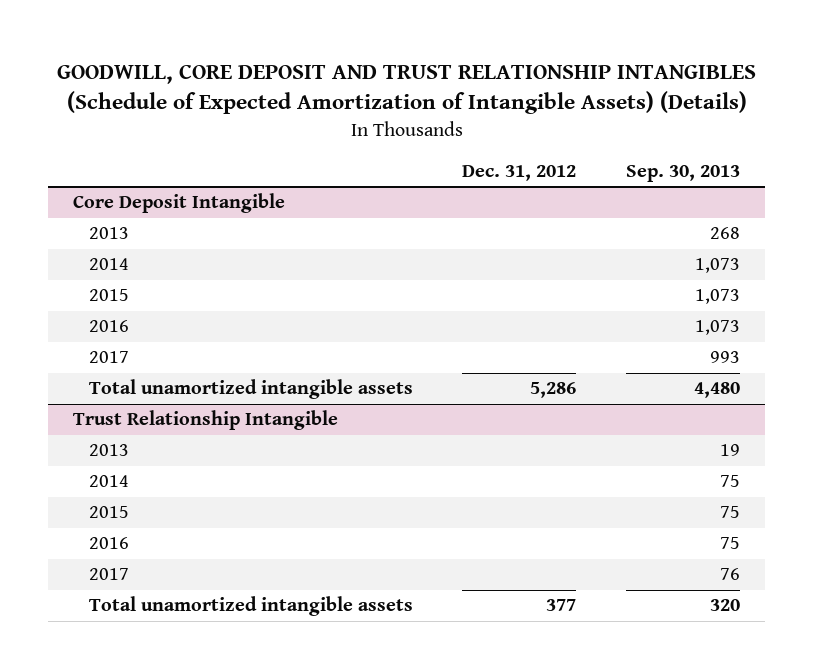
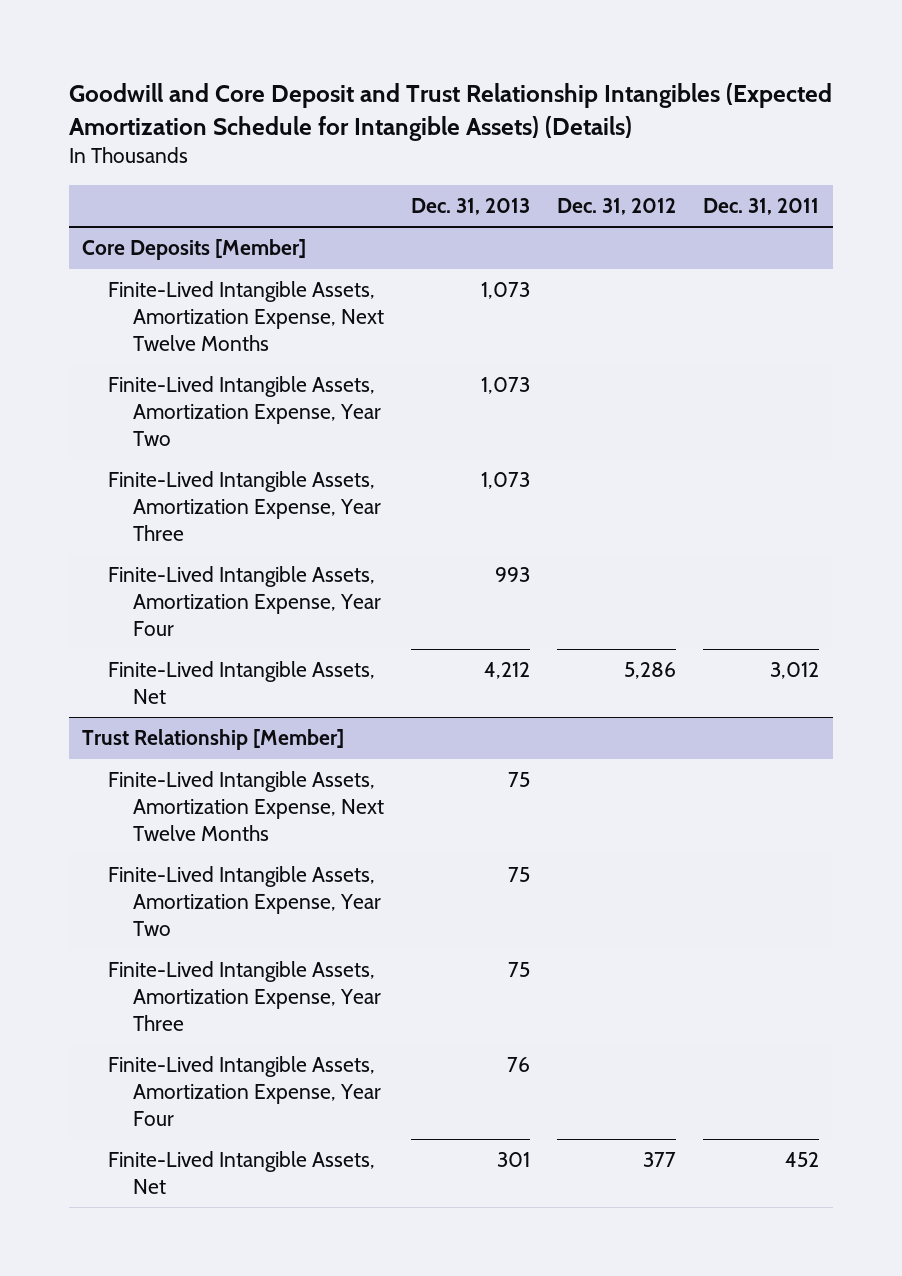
[56,63,756,115] GOODWILL, CORE DEPOSIT AND TRUST RELATIONSHIP INTANGIBLES (Schedule of Expected Amortization of Intangible Assets) (Details) -> [68,82,832,141] Goodwill and Core Deposit and Trust Relationship Intangibles (Expected Amortization Schedule for Intangible Assets) (Details)
[626,164,741,182] Sep. 30, 2013 -> none
none -> [411,197,531,215] Dec. 31, 2013
none -> [703,197,820,215] Dec. 31, 2011
[88,227,129,240] 2013 -> none
[88,351,129,364] 2017 -> none
[88,444,129,457] 2013 -> none
[88,568,129,581] 2017 -> none
[72,193,285,214] Core Deposit Intangible -> [82,239,307,261] Core Deposits [Member]
none -> [107,281,385,351] Finite-Lived Intangible Assets, Amortization Expense, Next Twelve Months
[88,258,129,271] 2014 -> [107,376,382,446] Finite-Lived Intangible Assets, Amortization Expense, Year Two
[88,289,129,302] 2015 -> [107,471,382,541] Finite-Lived Intangible Assets, Amortization Expense, Year Three
[88,320,129,333] 2016 -> [107,566,382,636] Finite-Lived Intangible Assets, Amortization Expense, Year Four
[88,379,413,400] Total unamortized intangible assets -> [107,661,375,705] Finite-Lived Intangible Assets, Net
[72,410,338,431] Trust Relationship Intangible -> [82,729,345,751] Trust Relationship [Member]
none -> [107,771,385,841] Finite-Lived Intangible Assets, Amortization Expense, Next Twelve Months
[88,475,129,488] 2014 -> [107,866,382,936] Finite-Lived Intangible Assets, Amortization Expense, Year Two
[88,506,129,519] 2015 -> [107,961,382,1031] Finite-Lived Intangible Assets, Amortization Expense, Year Three
[88,537,129,550] 2016 -> [107,1056,382,1126] Finite-Lived Intangible Assets, Amortization Expense, Year Four
[88,596,413,617] Total unamortized intangible assets -> [107,1151,375,1195] Finite-Lived Intangible Assets, Net

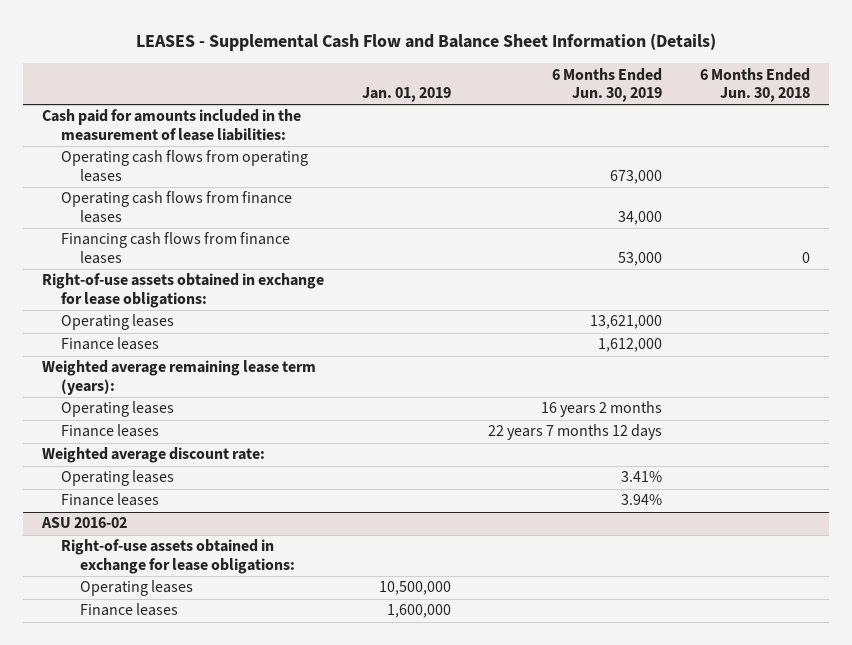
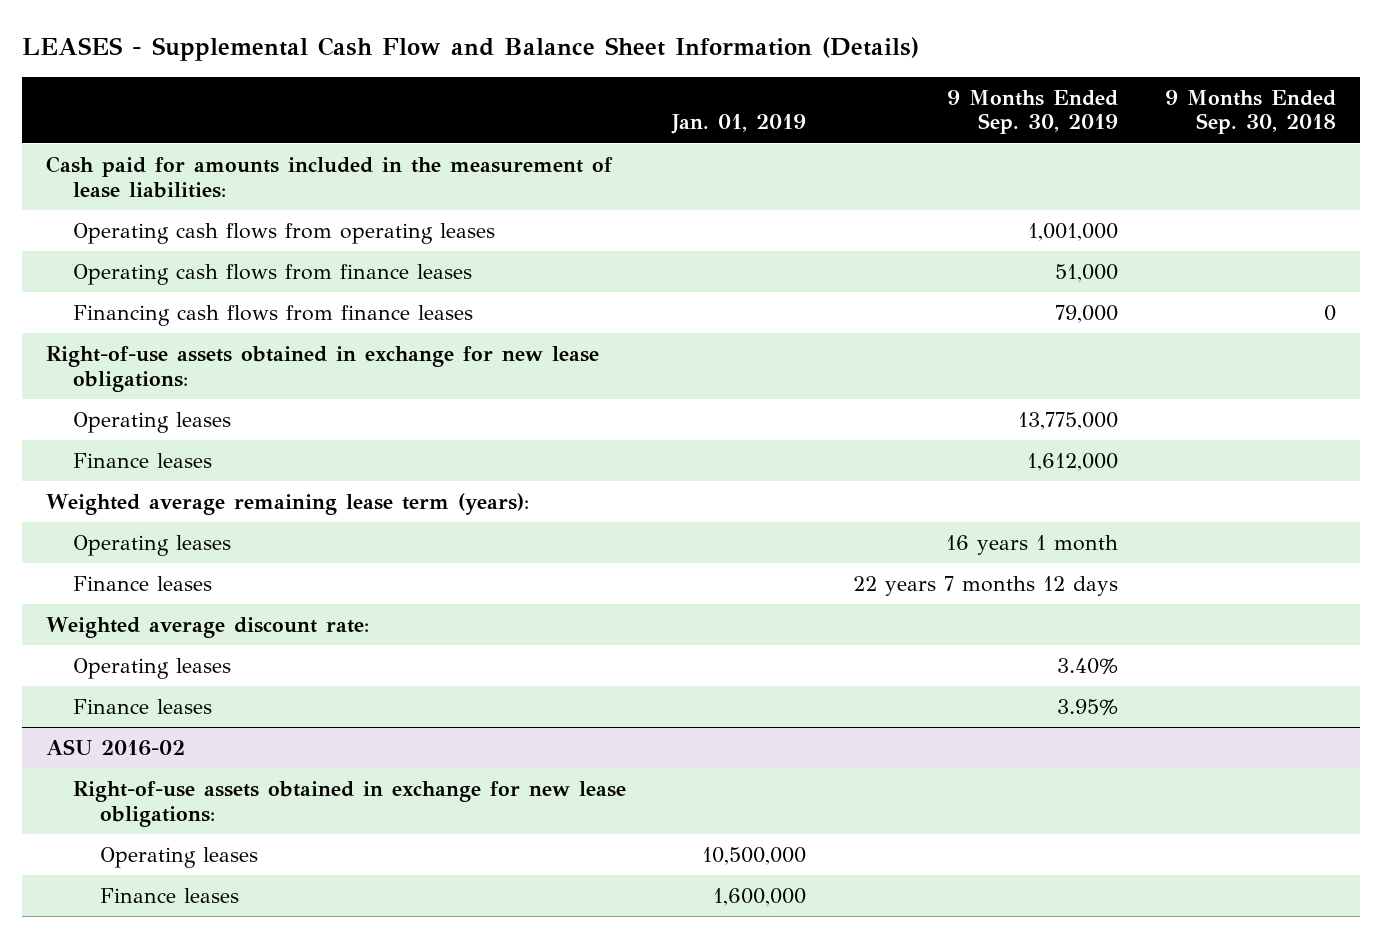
[552,67,663,103] 6 Months Ended Jun. 30, 2019 -> none
[700,67,811,103] 6 Months Ended Jun. 30, 2018 -> none
none -> [947,89,1119,135] 9 Months Ended Sep. 30, 2019
none -> [1165,89,1337,135] 9 Months Ended Sep. 30, 2018
[41,273,324,309] Right-of-use assets obtained in exchange for lease obligations: -> [45,346,599,392] Right-of-use assets obtained in exchange for new lease obligations:
[60,539,296,575] Right-of-use assets obtained in exchange for lease obligations: -> [72,781,626,827] Right-of-use assets obtained in exchange for new lease obligations:

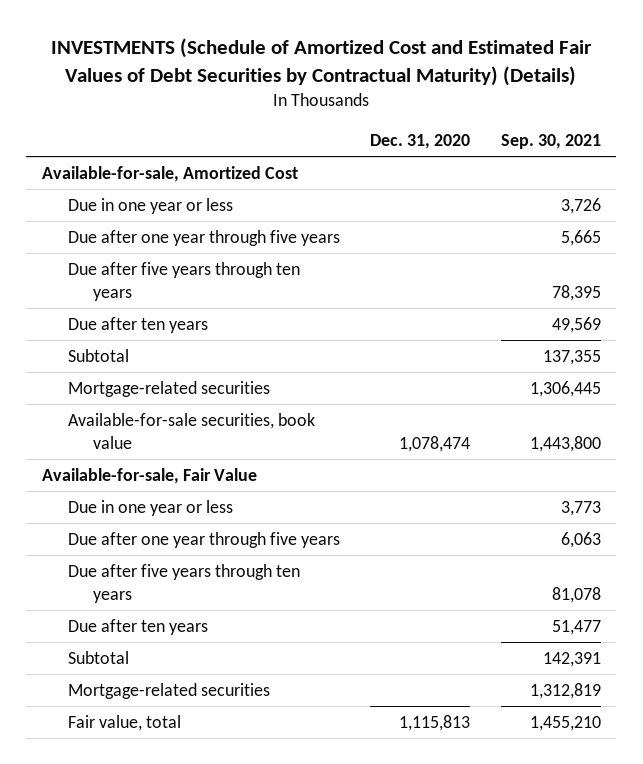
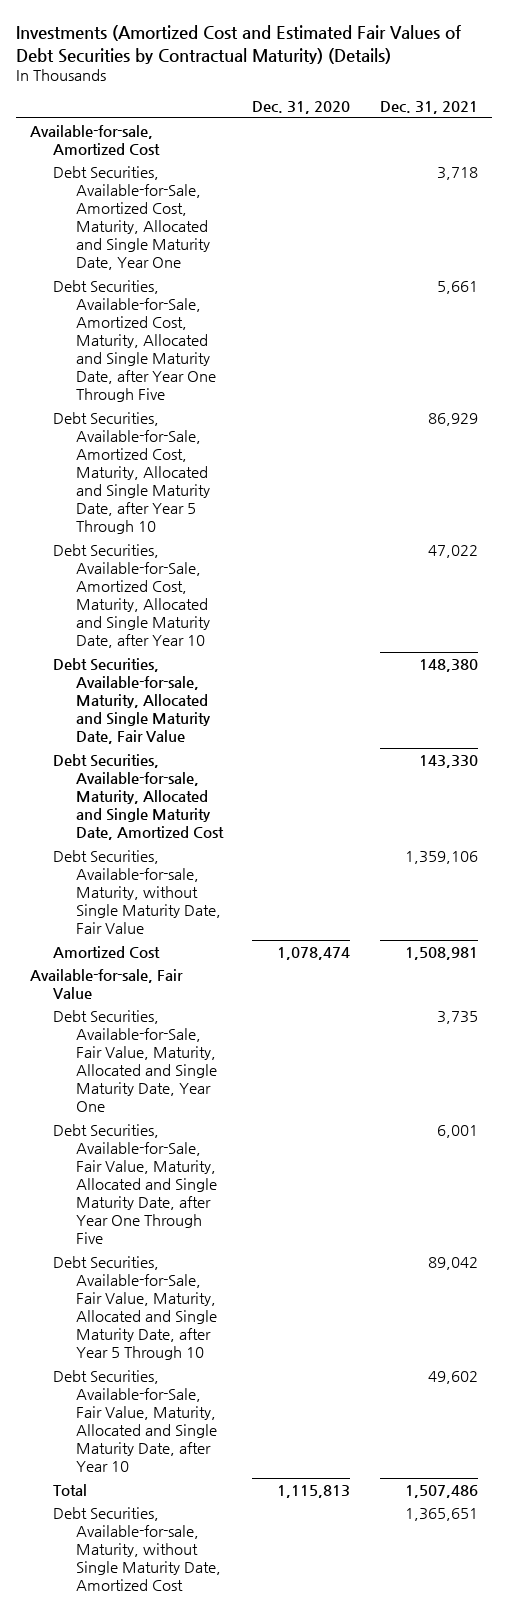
[51,38,593,86] INVESTMENTS (Schedule of Amortized Cost and Estimated Fair Values of Debt Securities by Contractual Maturity) (Details) -> [15,25,461,64] Investments (Amortized Cost and Estimated Fair Values of Debt Securities by Contractual Maturity) (Details)
[500,133,601,149] Sep. 30, 2021 -> none
none -> [379,101,478,115] Dec. 31, 2021
[67,381,270,398] Mortgage-related securities -> none
[67,198,233,215] Due in one year or less -> [53,165,211,270] Debt Securities, Available-for-Sale, Amortized Cost, Maturity, Allocated and Single Maturity Date, Year One
[67,230,340,247] Due after one year through five years -> [53,279,217,402] Debt Securities, Available-for-Sale, Amortized Cost, Maturity, Allocated and Single Maturity Date, after Year One Through Five
[67,262,300,301] Due after five years through ten years -> [53,411,211,534] Debt Securities, Available-for-Sale, Amortized Cost, Maturity, Allocated and Single Maturity Date, after Year 5 Through 10
[67,317,208,334] Due after ten years -> [53,543,211,648] Debt Securities, Available-for-Sale, Amortized Cost, Maturity, Allocated and Single Maturity Date, after Year 10
none -> [53,657,212,744] Debt Securities, Available-for-sale, Maturity, Allocated and Single Maturity Date, Fair Value
[67,349,129,363] Subtotal -> [53,753,225,840] Debt Securities, Available-for-sale, Maturity, Allocated and Single Maturity Date, Amortized Cost
none -> [53,849,222,934] Debt Securities, Available-for-sale, Maturity, without Single Maturity Date, Fair Value
[67,413,315,449] Available-for-sale securities, book value -> [53,945,161,958] Amortized Cost
[67,651,129,665] Subtotal -> none
[67,683,270,700] Mortgage-related securities -> none
[67,500,233,517] Due in one year or less -> [53,1009,218,1112] Debt Securities, Available-for-Sale, Fair Value, Maturity, Allocated and Single Maturity Date, Year One
[67,532,340,549] Due after one year through five years -> [53,1123,218,1244] Debt Securities, Available-for-Sale, Fair Value, Maturity, Allocated and Single Maturity Date, after Year One Through Five
[67,564,300,603] Due after five years through ten years -> [53,1255,218,1360] Debt Securities, Available-for-Sale, Fair Value, Maturity, Allocated and Single Maturity Date, after Year 5 Through 10
[67,619,208,636] Due after ten years -> [53,1369,218,1472] Debt Securities, Available-for-Sale, Fair Value, Maturity, Allocated and Single Maturity Date, after Year 10
[67,715,181,732] Fair value, total -> [53,1483,88,1496] Total
none -> [53,1506,222,1591] Debt Securities, Available-for-sale, Maturity, without Single Maturity Date, Amortized Cost

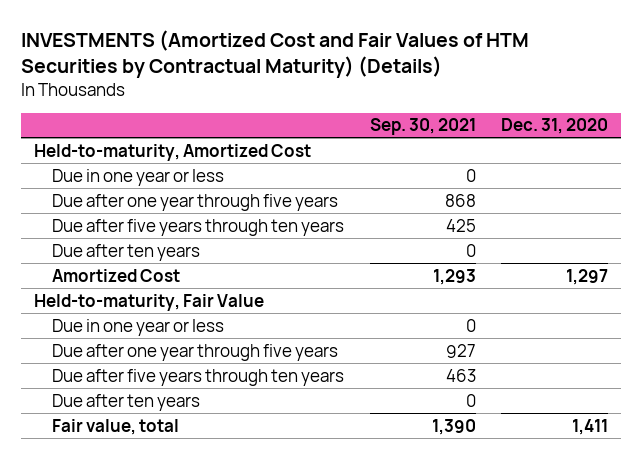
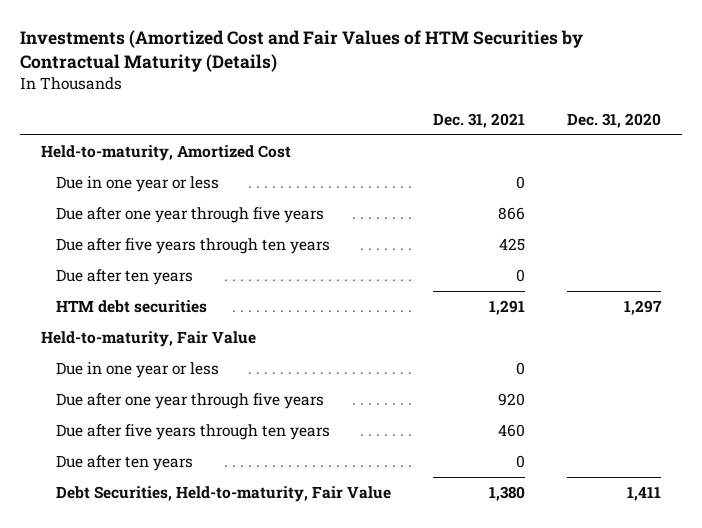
[21,30,530,79] INVESTMENTS (Amortized Cost and Fair Values of HTM Securities by Contractual Maturity) (Details) -> [20,30,584,72] Investments (Amortized Cost and Fair Values of HTM Securities by Contractual Maturity (Details)
[369,118,476,136] Sep. 30, 2021 -> none
none -> [433,112,526,128] Dec. 31, 2021
[52,268,181,282] Amortized Cost -> [56,299,208,313] HTM debt securities
[52,418,180,435] Fair value, total -> [56,485,392,502] Debt Securities, Held-to-maturity, Fair Value

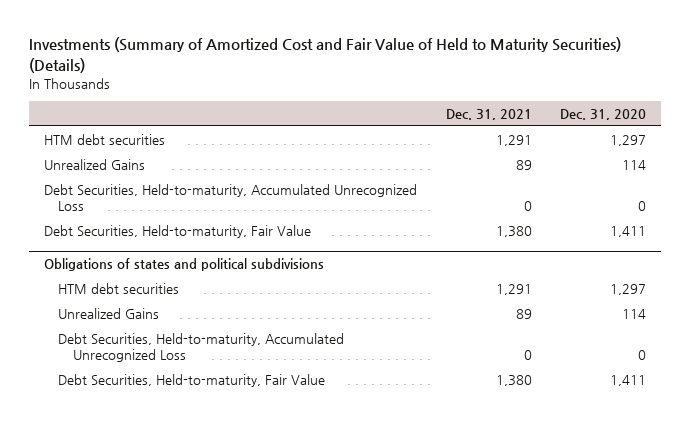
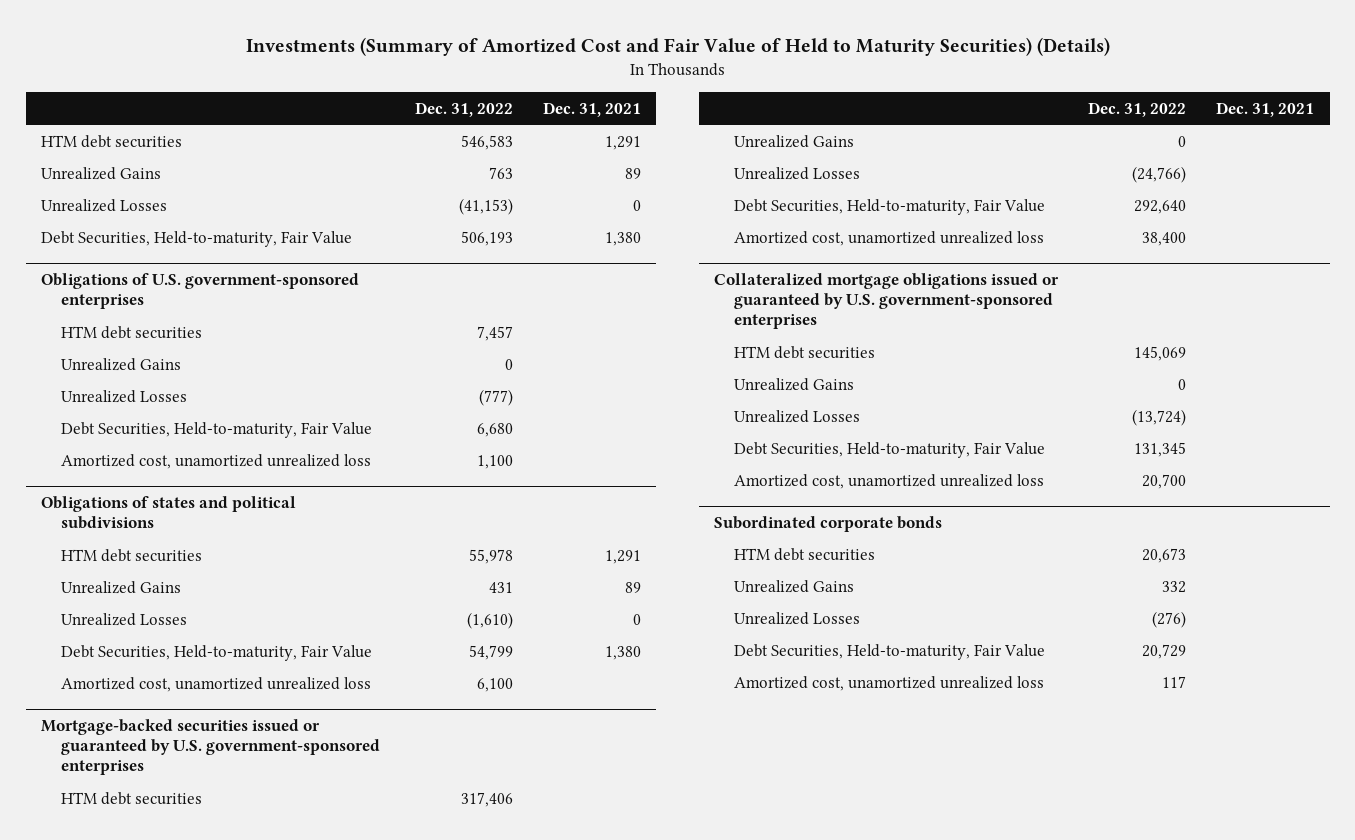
[560,109,647,121] Dec. 31, 2020 -> none
none -> [414,101,513,117] Dec. 31, 2022
[43,184,417,212] Debt Securities, Held-to-maturity, Accumulated Unrecognized Loss -> [40,198,167,212] Unrealized Losses
none -> [40,272,359,310] Obligations of U.S. government-sponsored enterprises
none -> [61,325,203,339] HTM debt securities
none -> [61,357,182,371] Unrealized Gains
none -> [61,389,188,403] Unrealized Losses
none -> [61,421,373,438] Debt Securities, Held-to-maturity, Fair Value
none -> [61,453,372,469] Amortized cost, unamortized unrealized loss
[58,333,345,363] Debt Securities, Held-to-maturity, Accumulated Unrecognized Loss -> [61,612,188,626] Unrealized Losses
none -> [61,676,372,692] Amortized cost, unamortized unrealized loss
none -> [40,718,381,776] Mortgage-backed securities issued or guaranteed by U.S. government-sponsored enterprises
none -> [61,791,203,805] HTM debt securities
none -> [734,134,855,148] Unrealized Gains
none -> [734,166,861,180] Unrealized Losses
none -> [734,198,1046,215] Debt Securities, Held-to-maturity, Fair Value
none -> [734,230,1045,246] Amortized cost, unamortized unrealized loss
none -> [713,272,1059,330] Collateralized mortgage obligations issued or guaranteed by U.S. government-sponsored enterprises
none -> [734,345,876,359] HTM debt securities
none -> [734,377,855,391] Unrealized Gains
none -> [734,409,861,423] Unrealized Losses
none -> [734,441,1046,458] Debt Securities, Held-to-maturity, Fair Value
none -> [734,473,1045,489] Amortized cost, unamortized unrealized loss
none -> [713,515,942,532] Subordinated corporate bonds
none -> [734,547,876,561] HTM debt securities
none -> [734,579,855,593] Unrealized Gains
none -> [734,611,861,625] Unrealized Losses
none -> [734,643,1046,660] Debt Securities, Held-to-maturity, Fair Value
none -> [734,675,1045,691] Amortized cost, unamortized unrealized loss

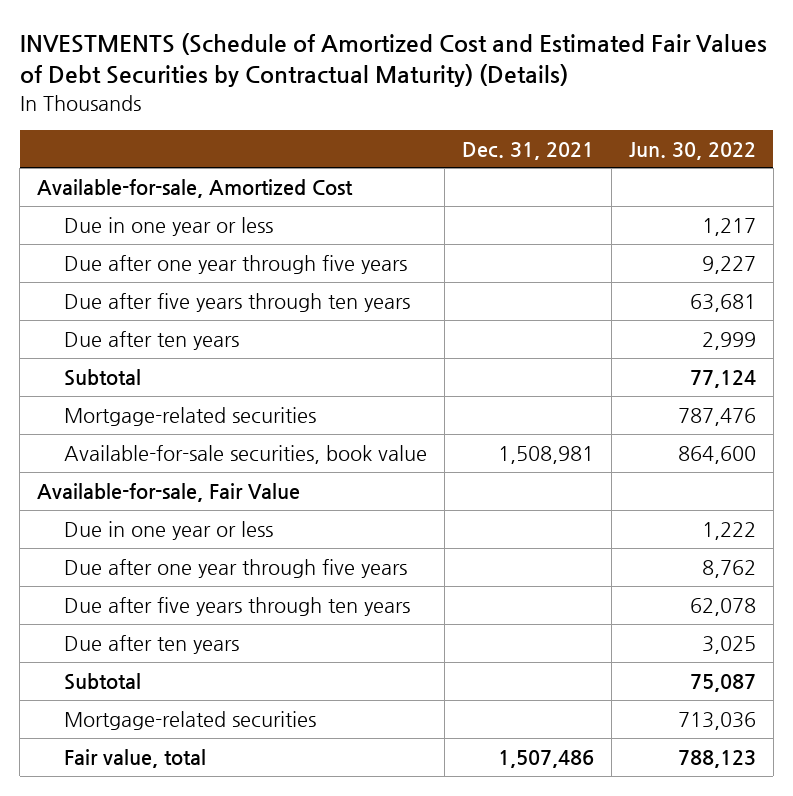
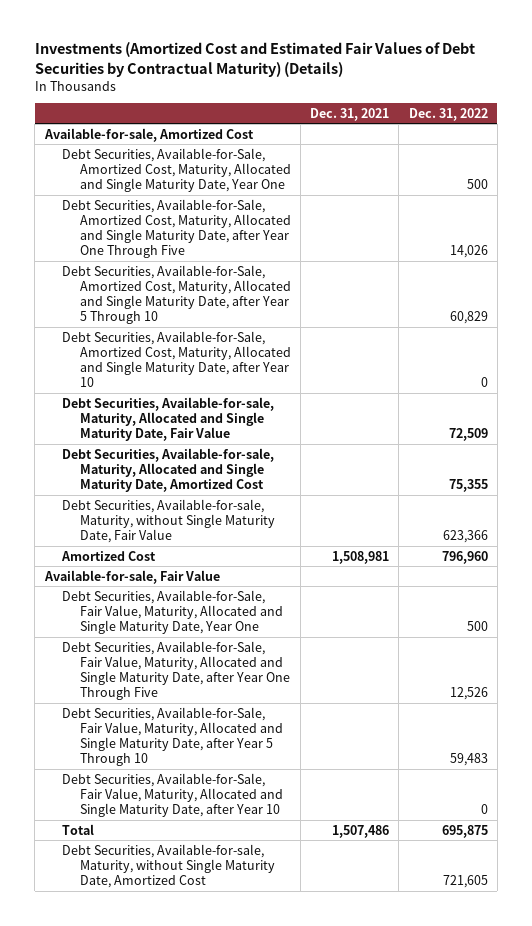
[19,33,767,88] INVESTMENTS (Schedule of Amortized Cost and Estimated Fair Values of Debt Securities by Contractual Maturity) (Details) -> [34,42,475,77] Investments (Amortized Cost and Estimated Fair Values of Debt Securities by Contractual Maturity) (Details)
[628,141,756,160] Jun. 30, 2022 -> none
none -> [408,107,488,121] Dec. 31, 2022
[63,406,316,426] Mortgage-related securities -> none
[63,216,273,236] Due in one year or less -> [62,147,291,192] Debt Securities, Available-for-Sale, Amortized Cost, Maturity, Allocated and Single Maturity Date, Year One
[63,254,407,274] Due after one year through five years -> [62,198,291,258] Debt Securities, Available-for-Sale, Amortized Cost, Maturity, Allocated and Single Maturity Date, after Year One Through Five
[63,292,410,312] Due after five years through ten years -> [62,264,291,324] Debt Securities, Available-for-Sale, Amortized Cost, Maturity, Allocated and Single Maturity Date, after Year 5 Through 10
[63,330,239,350] Due after ten years -> [62,330,291,387] Debt Securities, Available-for-Sale, Amortized Cost, Maturity, Allocated and Single Maturity Date, after Year 10
none -> [62,396,275,441] Debt Securities, Available-for-sale, Maturity, Allocated and Single Maturity Date, Fair Value
[63,368,141,386] Subtotal -> [62,447,275,492] Debt Securities, Available-for-sale, Maturity, Allocated and Single Maturity Date, Amortized Cost
none -> [62,498,275,543] Debt Securities, Available-for-sale, Maturity, without Single Maturity Date, Fair Value
[63,444,427,464] Available-for-sale securities, book value -> [61,550,157,561] Amortized Cost
[63,672,141,690] Subtotal -> none
[63,710,316,730] Mortgage-related securities -> none
[63,520,273,540] Due in one year or less -> [62,589,283,634] Debt Securities, Available-for-Sale, Fair Value, Maturity, Allocated and Single Maturity Date, Year One
[63,558,407,578] Due after one year through five years -> [62,640,290,700] Debt Securities, Available-for-Sale, Fair Value, Maturity, Allocated and Single Maturity Date, after Year One Through Five
[63,596,410,616] Due after five years through ten years -> [62,706,283,766] Debt Securities, Available-for-Sale, Fair Value, Maturity, Allocated and Single Maturity Date, after Year 5 Through 10
[63,634,239,654] Due after ten years -> [62,772,283,817] Debt Securities, Available-for-Sale, Fair Value, Maturity, Allocated and Single Maturity Date, after Year 10
[63,748,206,768] Fair value, total -> [62,823,95,835] Total
none -> [62,843,275,888] Debt Securities, Available-for-sale, Maturity, without Single Maturity Date, Amortized Cost

